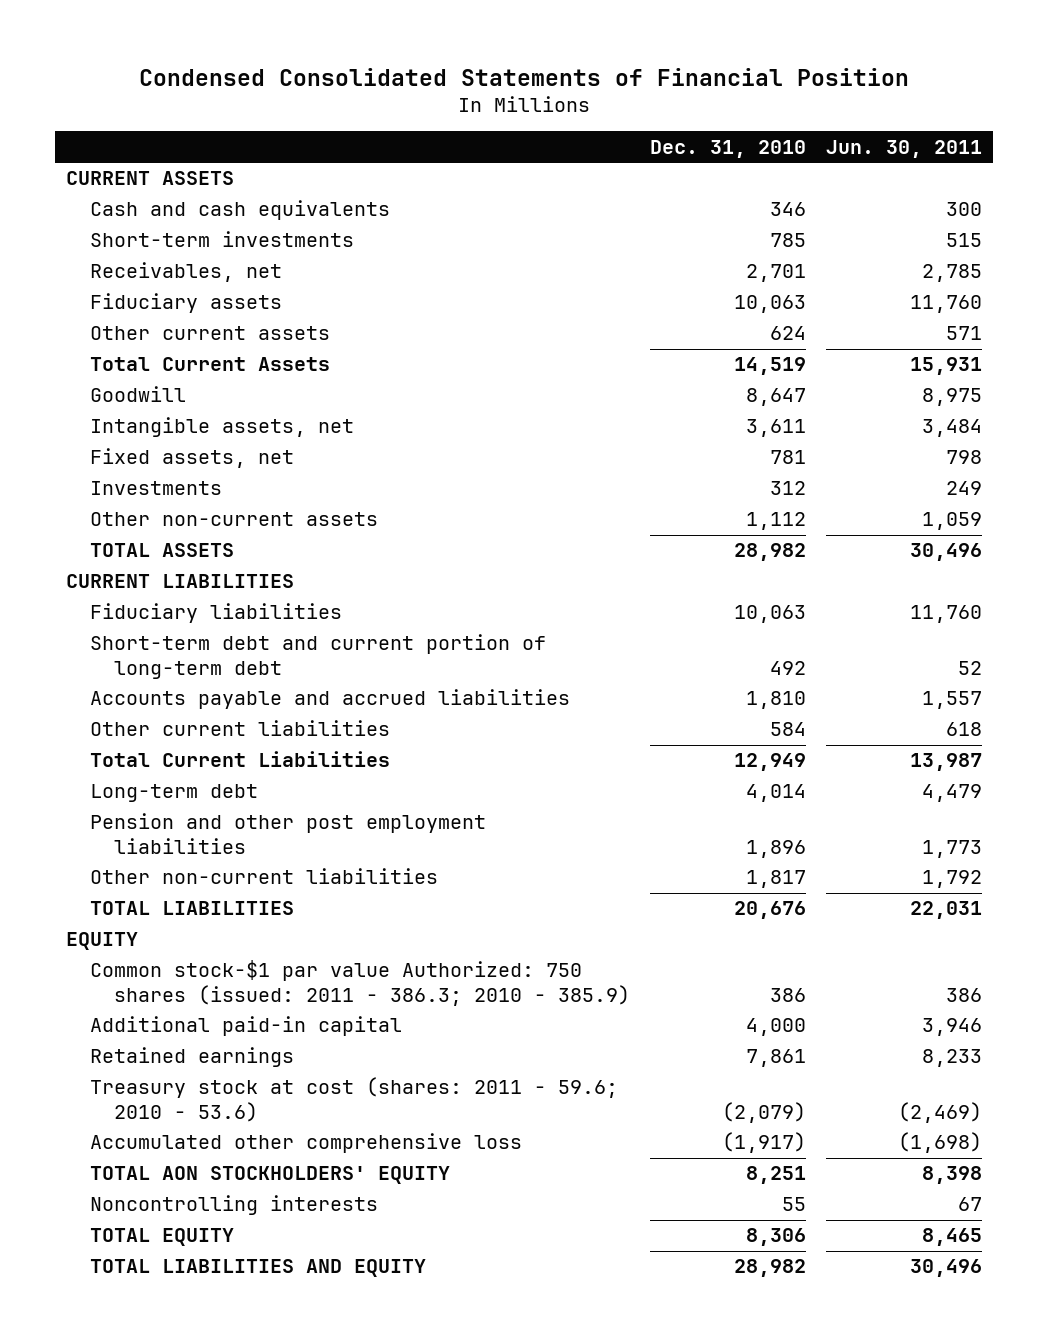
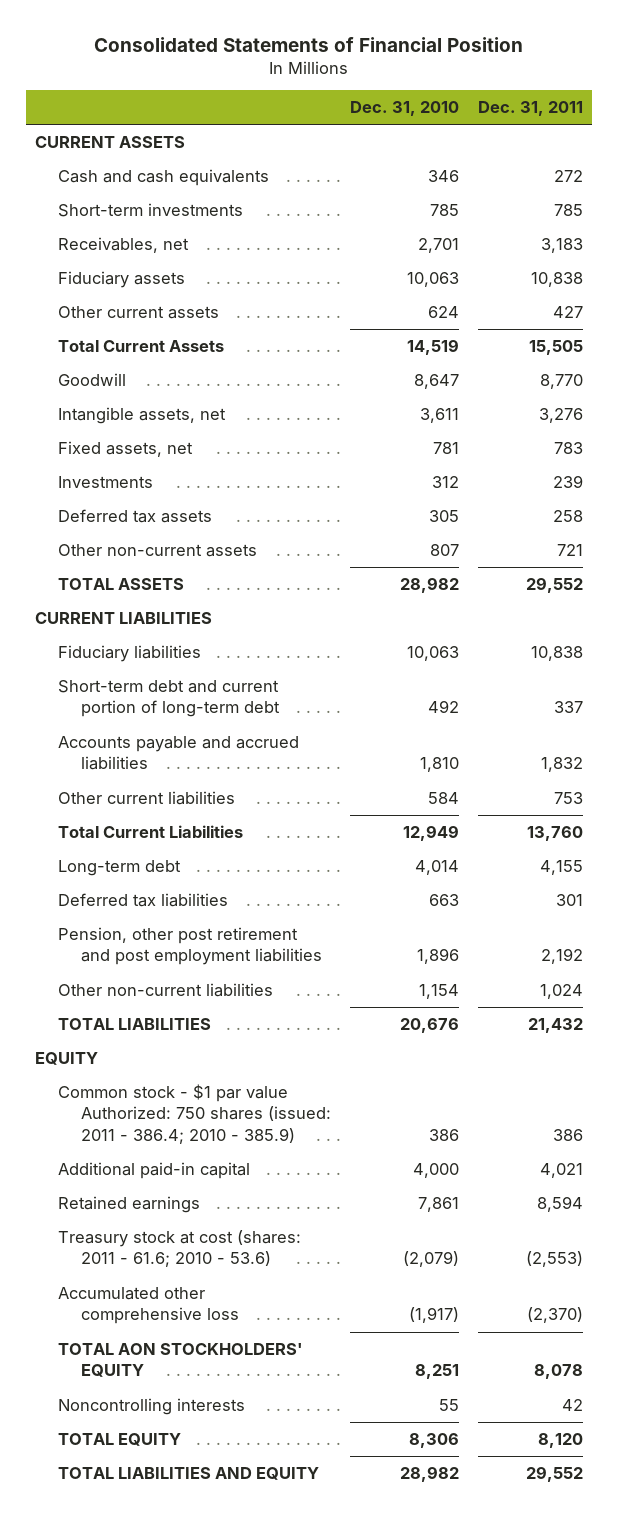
[138,67,909,86] Condensed Consolidated Statements of Financial Position -> [94,36,524,52] Consolidated Statements of Financial Position
[826,139,983,158] Jun. 30, 2011 -> none
none -> [477,101,583,117] Dec. 31, 2011
none -> [58,509,213,524] Deferred tax assets
[746,512,807,531] 1,112 -> [430,544,460,557] 807
none -> [58,893,229,908] Deferred tax liabilities
[89,813,486,854] Pension and other post employment liabilities -> [58,927,323,966] Pension, other post retirement and post employment liabilities
[746,870,807,889] 1,817 -> [419,984,460,1000] 1,154
[89,960,630,1006] Common stock-$1 par value Authorized: 750 shares (issued: 2011 - 386.3; 2010 - 385.9) -> [58,1084,332,1144] Common stock - $1 par value Authorized: 750 shares (issued: 2011 - 386.4; 2010 - 385.9)
[89,1077,618,1122] Treasury stock at cost (shares: 2011 - 59.6; 2010 - 53.6) -> [58,1230,302,1268] Treasury stock at cost (shares: 2011 - 61.6; 2010 - 53.6)

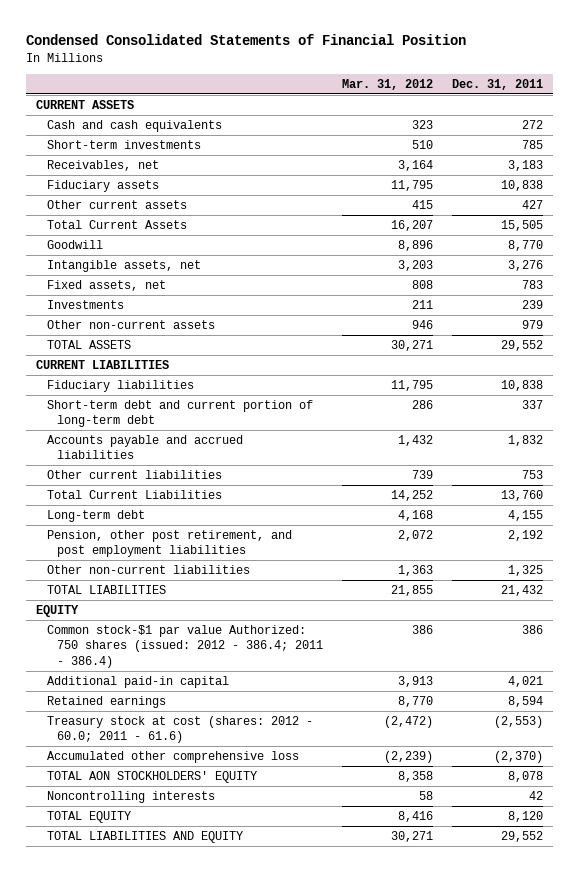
[94,36,524,52] Consolidated Statements of Financial Position -> [26,34,467,46] Condensed Consolidated Statements of Financial Position
[350,101,460,117] Dec. 31, 2010 -> none
none -> [342,78,434,90] Mar. 31, 2012
[58,509,213,524] Deferred tax assets -> none
[556,544,583,557] 721 -> [522,319,544,329] 979
[58,893,229,908] Deferred tax liabilities -> none
[58,927,323,966] Pension, other post retirement and post employment liabilities -> [46,529,292,558] Pension, other post retirement, and post employment liabilities
[539,984,583,1000] 1,024 -> [508,564,544,576] 1,325
[58,1084,332,1144] Common stock - $1 par value Authorized: 750 shares (issued: 2011 - 386.4; 2010 - 385.9) -> [46,624,324,669] Common stock-$1 par value Authorized: 750 shares (issued: 2012 - 386.4; 2011 - 386.4)
[58,1230,302,1268] Treasury stock at cost (shares: 2011 - 61.6; 2010 - 53.6) -> [46,715,313,744] Treasury stock at cost (shares: 2012 - 60.0; 2011 - 61.6)

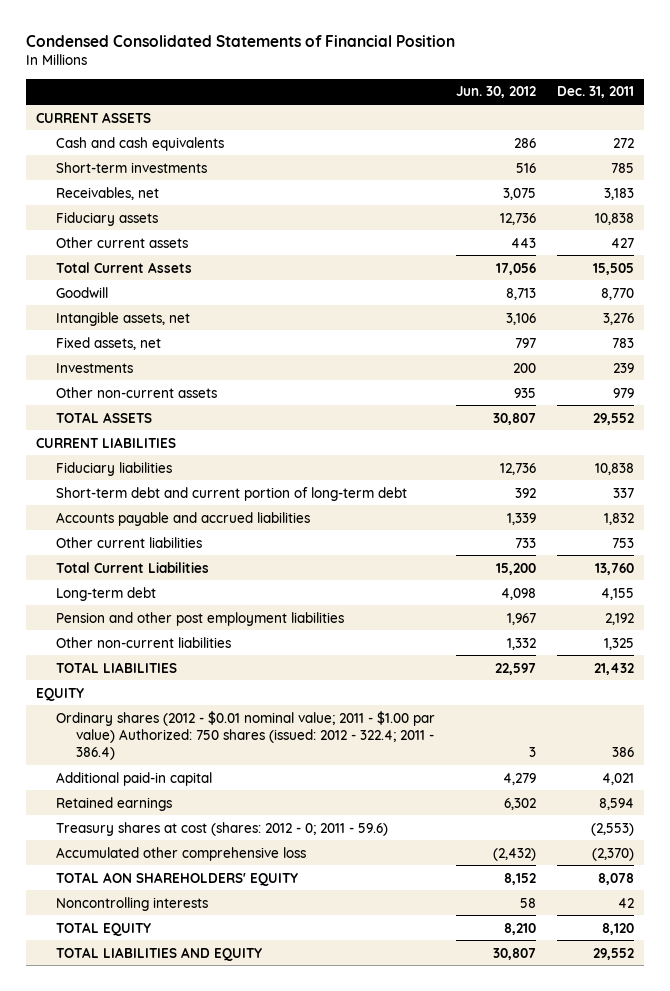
[342,78,434,90] Mar. 31, 2012 -> none
none -> [456,86,537,99] Jun. 30, 2012
[46,529,292,558] Pension, other post retirement, and post employment liabilities -> [56,611,345,626] Pension and other post employment liabilities
[46,624,324,669] Common stock-$1 par value Authorized: 750 shares (issued: 2012 - 386.4; 2011 - 386.4) -> [56,710,436,761] Ordinary shares (2012 - $0.01 nominal value; 2011 - $1.00 par value) Authorized: 750 shares (issued: 2012 - 322.4; 2011 - 386.4)
[46,715,313,744] Treasury stock at cost (shares: 2012 - 60.0; 2011 - 61.6) -> [56,821,389,836] Treasury shares at cost (shares: 2012 - 0; 2011 - 59.6)
[46,770,257,783] TOTAL AON STOCKHOLDERS' EQUITY -> [56,871,299,886] TOTAL AON SHAREHOLDERS' EQUITY

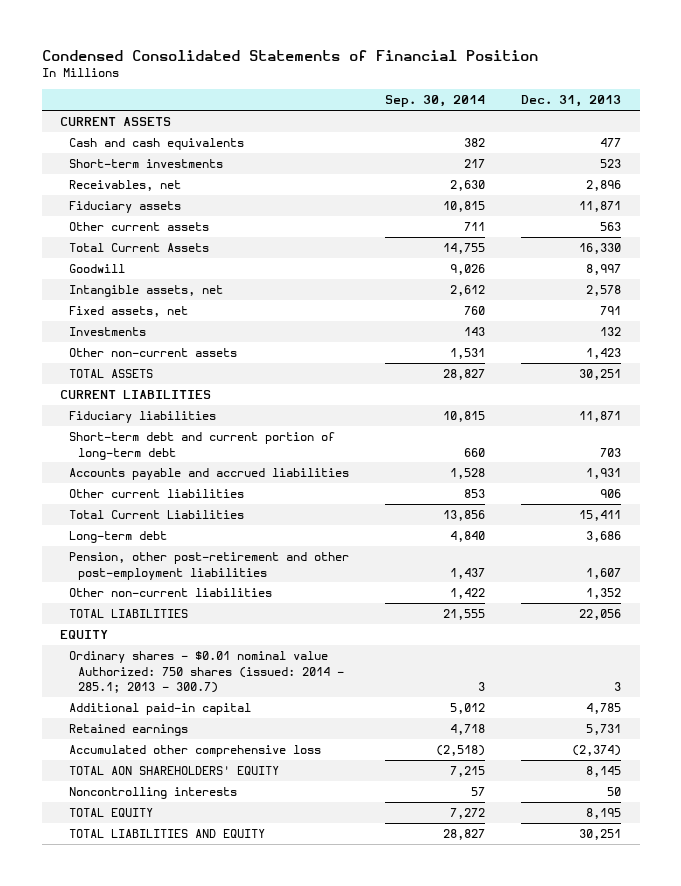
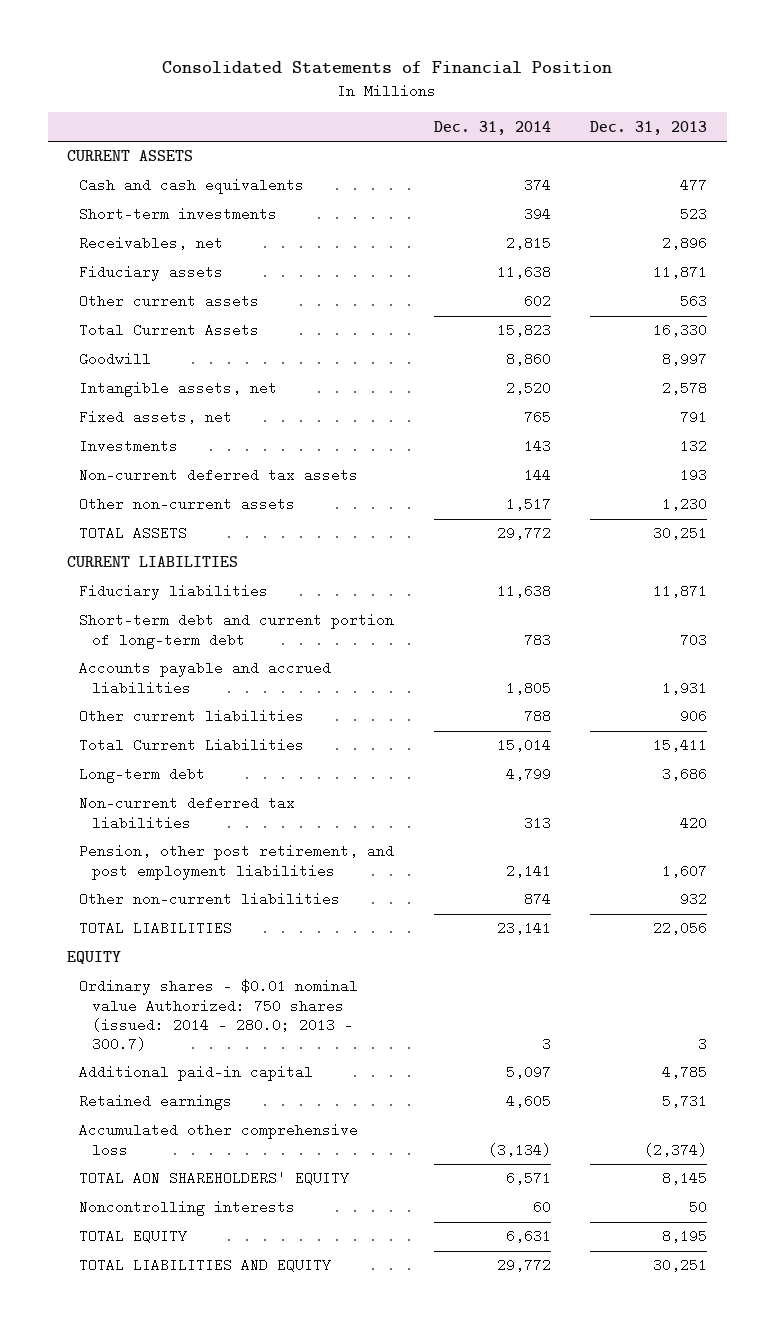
[41,49,538,61] Condensed Consolidated Statements of Financial Position -> [162,61,613,75] Consolidated Statements of Financial Position
[385,95,486,108] Sep. 30, 2014 -> none
none -> [433,120,551,135] Dec. 31, 2014
none -> [79,468,359,483] Non-current deferred tax assets
[586,348,622,360] 1,423 -> [662,497,708,512] 1,230
none -> [79,796,296,830] Non-current deferred tax liabilities
[68,552,349,580] Pension, other post-retirement and other post-employment liabilities -> [79,844,395,880] Pension, other post retirement, and post employment liabilities
[586,588,622,600] 1,352 -> [680,892,708,907] 932
[68,651,344,693] Ordinary shares - $0.01 nominal value Authorized: 750 shares (issued: 2014 - 285.1; 2013 - 300.7) -> [79,979,359,1051] Ordinary shares - $0.01 nominal value Authorized: 750 shares (issued: 2014 - 280.0; 2013 - 300.7)

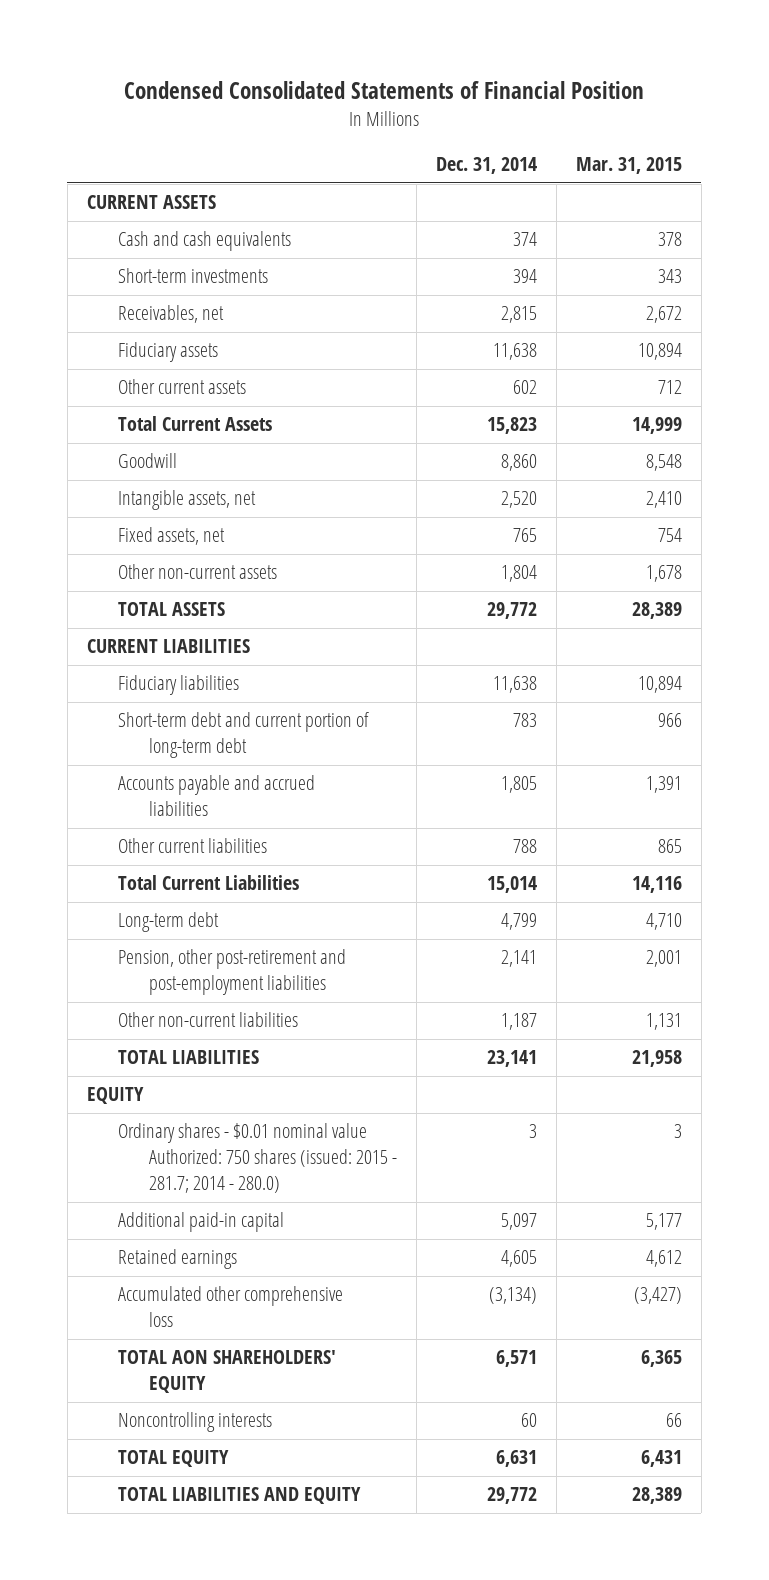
[162,61,613,75] Consolidated Statements of Financial Position -> [124,80,645,99] Condensed Consolidated Statements of Financial Position
[590,120,708,135] Dec. 31, 2013 -> none
none -> [576,157,683,175] Mar. 31, 2015
[79,439,179,454] Investments -> none
[79,468,359,483] Non-current deferred tax assets -> none
[505,497,551,512] 1,517 -> [501,565,538,583] 1,804
[79,796,296,830] Non-current deferred tax liabilities -> none
[79,844,395,880] Pension, other post retirement, and post employment liabilities -> [118,949,347,996] Pension, other post-retirement and post-employment liabilities
[523,892,551,907] 874 -> [501,1013,538,1031] 1,187
[79,979,359,1051] Ordinary shares - $0.01 nominal value Authorized: 750 shares (issued: 2014 - 280.0; 2013 - 300.7) -> [118,1123,398,1194] Ordinary shares - $0.01 nominal value Authorized: 750 shares (issued: 2015 - 281.7; 2014 - 280.0)

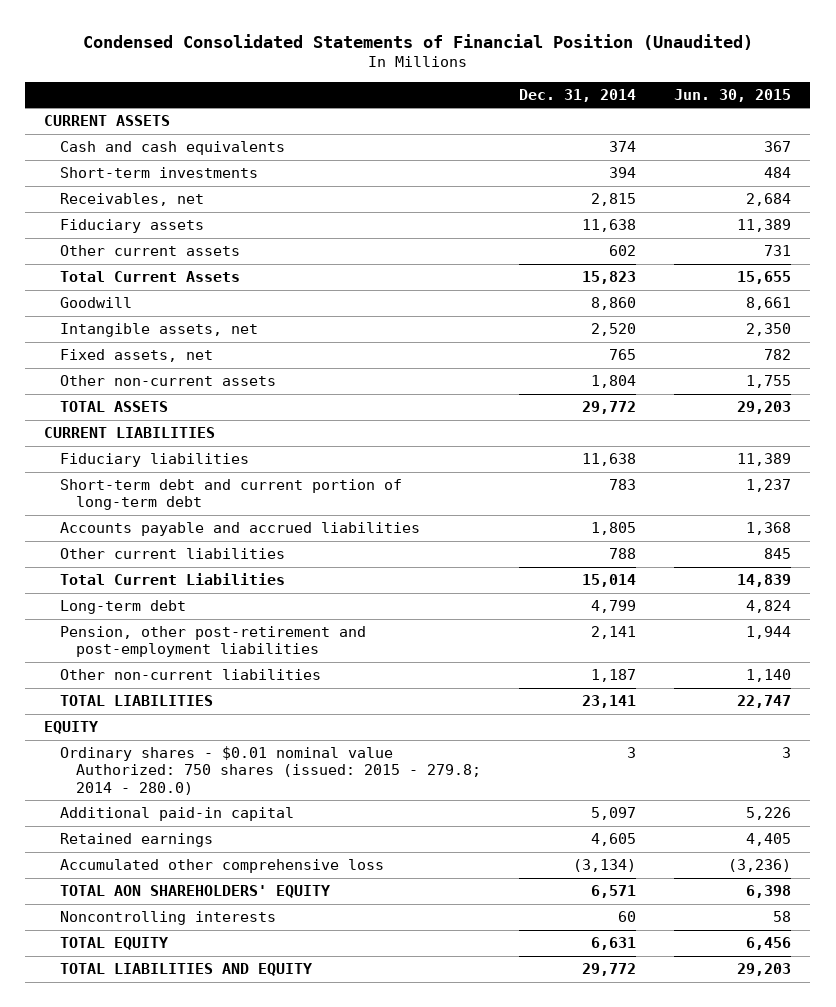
[124,80,645,99] Condensed Consolidated Statements of Financial Position -> [82,33,753,50] Condensed Consolidated Statements of Financial Position (Unaudited)
[576,157,683,175] Mar. 31, 2015 -> none
none -> [674,88,792,102] Jun. 30, 2015
[118,1123,398,1194] Ordinary shares - $0.01 nominal value Authorized: 750 shares (issued: 2015 - 281.7; 2014 - 280.0) -> [60,746,482,795] Ordinary shares - $0.01 nominal value Authorized: 750 shares (issued: 2015 - 279.8; 2014 - 280.0)

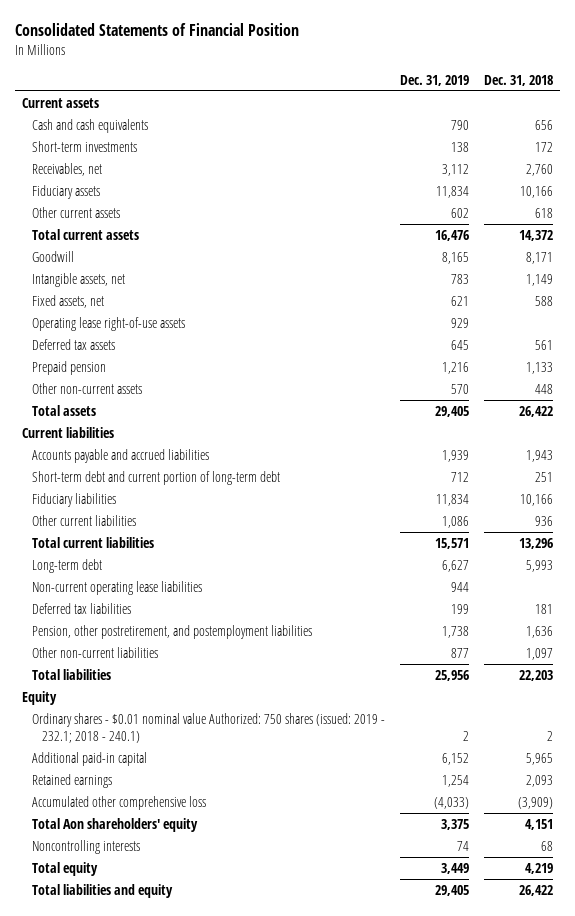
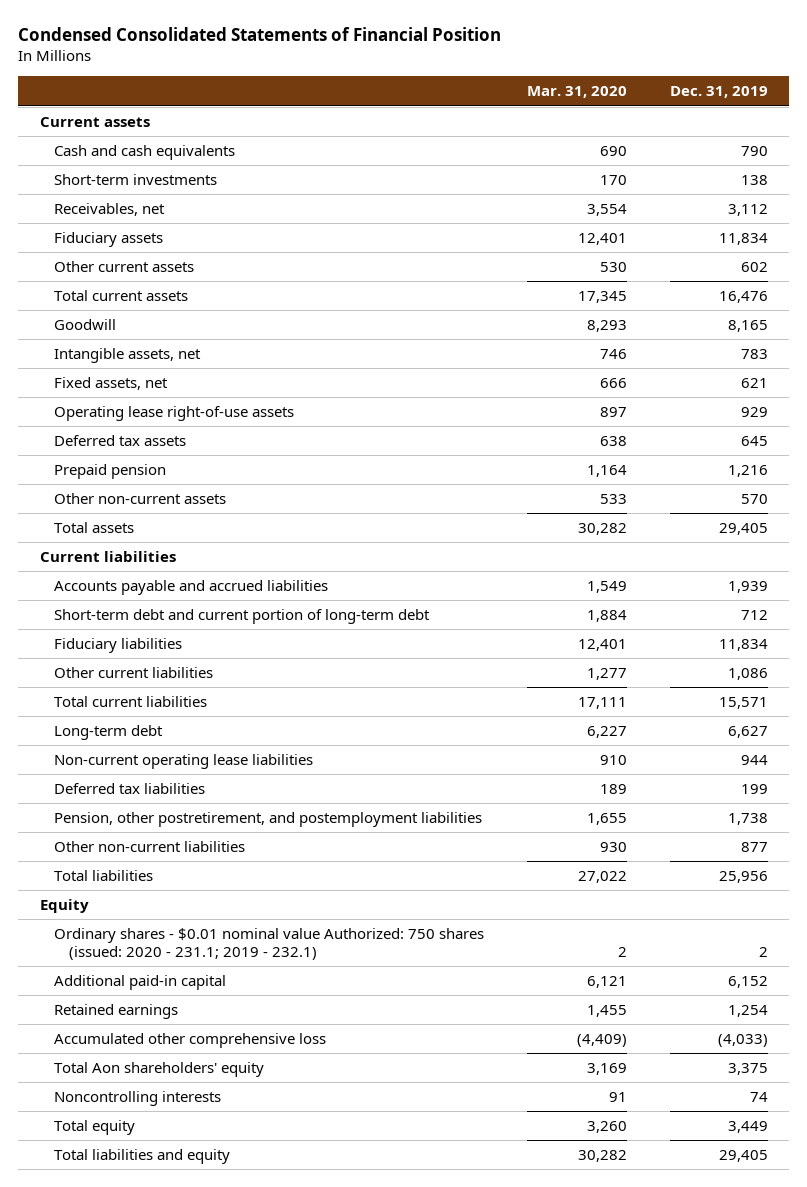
[14,23,299,37] Consolidated Statements of Financial Position -> [18,27,502,42] Condensed Consolidated Statements of Financial Position
[483,74,553,86] Dec. 31, 2018 -> none
none -> [526,86,627,99] Mar. 31, 2020
[31,712,385,744] Ordinary shares - $0.01 nominal value Authorized: 750 shares (issued: 2019 - 232.1; 2018 - 240.1) -> [54,927,485,960] Ordinary shares - $0.01 nominal value Authorized: 750 shares (issued: 2020 - 231.1; 2019 - 232.1)

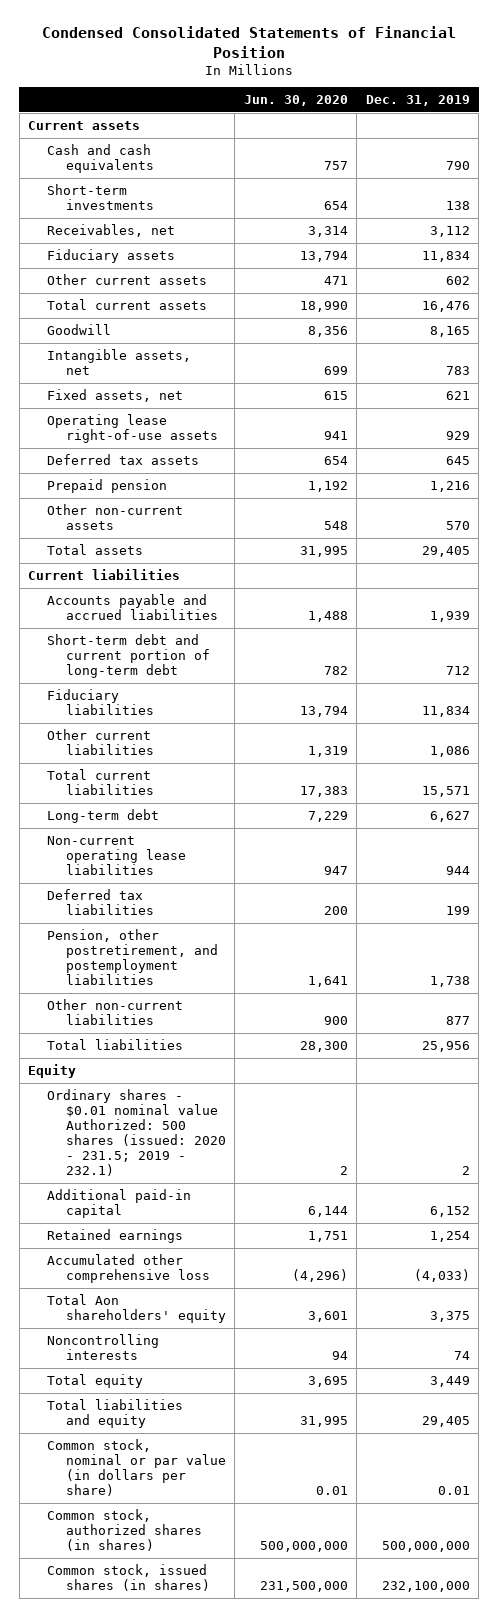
[526,86,627,99] Mar. 31, 2020 -> none
none -> [243,94,348,106] Jun. 30, 2020
[54,927,485,960] Ordinary shares - $0.01 nominal value Authorized: 750 shares (issued: 2020 - 231.1; 2019 - 232.1) -> [46,1089,226,1177] Ordinary shares - $0.01 nominal value Authorized: 500 shares (issued: 2020 - 231.5; 2019 - 232.1)
none -> [46,1439,226,1497] Common stock, nominal or par value (in dollars per share)
none -> [46,1509,202,1552] Common stock, authorized shares (in shares)
none -> [46,1564,210,1592] Common stock, issued shares (in shares)

